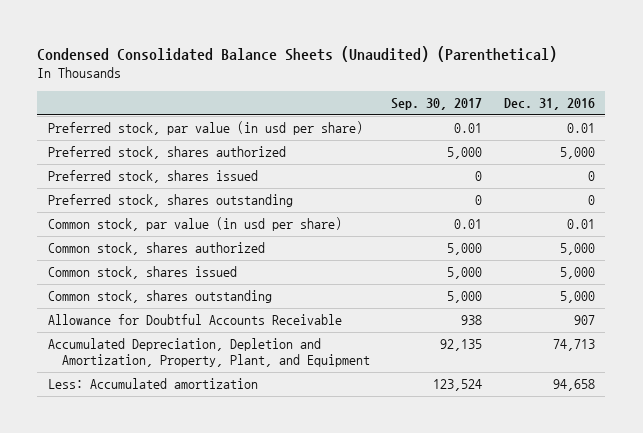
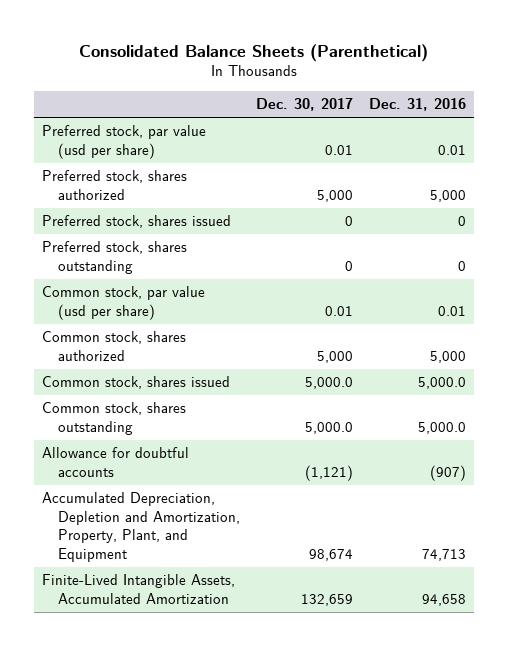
[37,45,558,62] Condensed Consolidated Balance Sheets (Unaudited) (Parenthetical) -> [79,43,429,62] Consolidated Balance Sheets (Parenthetical)
[391,98,483,111] Sep. 30, 2017 -> none
none -> [255,98,353,112] Dec. 30, 2017
[48,121,364,136] Preferred stock, par value (in usd per share) -> [42,125,207,159] Preferred stock, par value (usd per share)
[48,217,343,232] Common stock, par value (in usd per share) -> [42,286,206,320] Common stock, par value (usd per share)
[559,267,595,280] 5,000 -> [418,377,467,390] 5,000.0
[559,291,595,304] 5,000 -> [418,421,467,434] 5,000.0
[48,314,343,326] Allowance for Doubtful Accounts Receivable -> [42,447,190,477] Allowance for doubtful accounts
[573,315,595,326] 907 -> [430,464,467,481] (907)
[48,378,259,390] Less: Accumulated amortization -> [42,574,236,604] Finite-Lived Intangible Assets, Accumulated Amortization

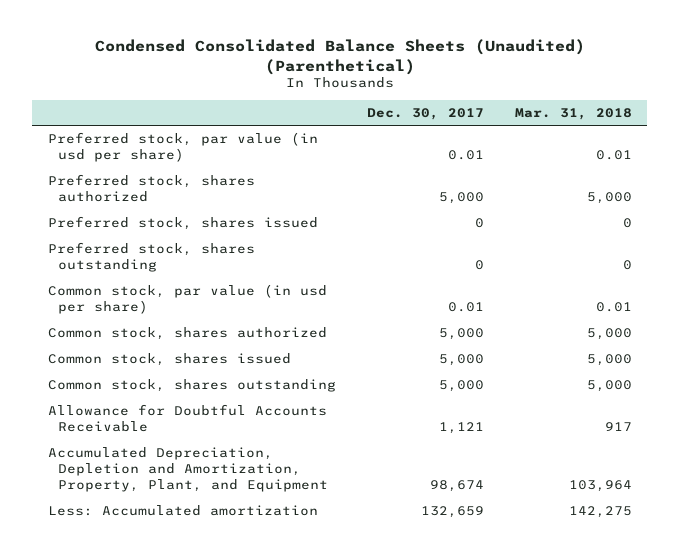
[79,43,429,62] Consolidated Balance Sheets (Parenthetical) -> [94,39,585,75] Condensed Consolidated Balance Sheets (Unaudited) (Parenthetical)
[369,98,467,112] Dec. 31, 2016 -> none
none -> [514,108,632,121] Mar. 31, 2018
[42,125,207,159] Preferred stock, par value (usd per share) -> [47,132,318,163] Preferred stock, par value (in usd per share)
[42,286,206,320] Common stock, par value (usd per share) -> [47,284,327,315] Common stock, par value (in usd per share)
[304,377,353,390] 5,000.0 -> [438,354,484,367] 5,000
[304,421,353,434] 5,000.0 -> [438,380,484,393] 5,000
[42,447,190,477] Allowance for doubtful accounts -> [47,404,327,433] Allowance for Doubtful Accounts Receivable
[304,464,353,481] (1,121) -> [438,422,484,435] 1,121
[42,574,236,604] Finite-Lived Intangible Assets, Accumulated Amortization -> [47,505,318,517] Less: Accumulated amortization

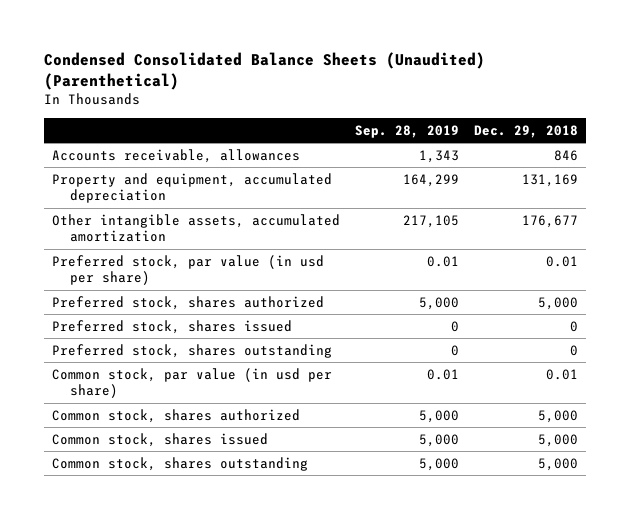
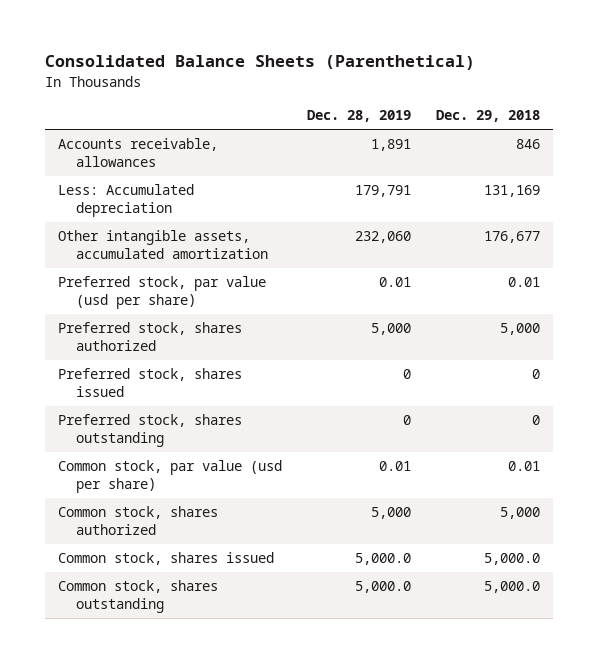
[43,51,485,90] Condensed Consolidated Balance Sheets (Unaudited) (Parenthetical) -> [45,55,476,71] Consolidated Balance Sheets (Parenthetical)
[354,124,459,138] Sep. 28, 2019 -> none
none -> [307,110,412,123] Dec. 28, 2019
[51,172,332,204] Property and equipment, accumulated depreciation -> [58,184,195,218] Less: Accumulated depreciation
[51,254,324,286] Preferred stock, par value (in usd per share) -> [58,276,267,310] Preferred stock, par value (usd per share)
[51,367,332,399] Common stock, par value (in usd per share) -> [58,460,283,494] Common stock, par value (usd per share)
[538,433,579,447] 5,000 -> [484,553,541,566] 5,000.0
[538,457,579,471] 5,000 -> [484,581,541,594] 5,000.0

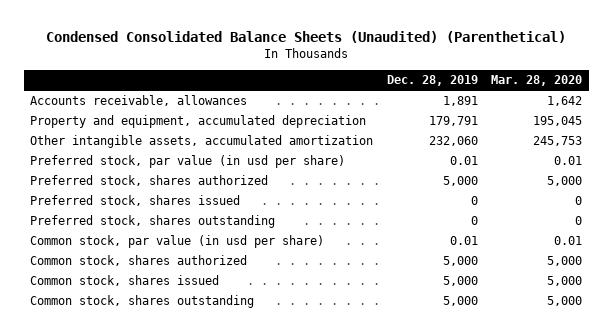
[45,55,476,71] Consolidated Balance Sheets (Parenthetical) -> [46,31,567,44] Condensed Consolidated Balance Sheets (Unaudited) (Parenthetical)
[436,110,541,123] Dec. 29, 2018 -> none
none -> [491,75,583,87] Mar. 28, 2020
[58,184,195,218] Less: Accumulated depreciation -> [30,115,367,129] Property and equipment, accumulated depreciation
[58,276,267,310] Preferred stock, par value (usd per share) -> [30,155,346,169] Preferred stock, par value (in usd per share)
[58,460,283,494] Common stock, par value (usd per share) -> [30,235,325,249] Common stock, par value (in usd per share)
[355,553,412,566] 5,000.0 -> [442,276,478,287] 5,000
[355,581,412,594] 5,000.0 -> [442,296,478,307] 5,000

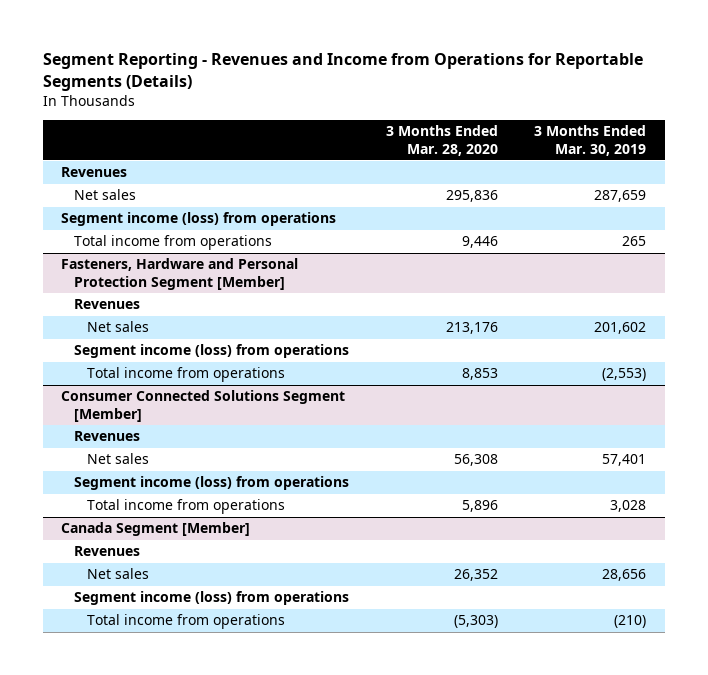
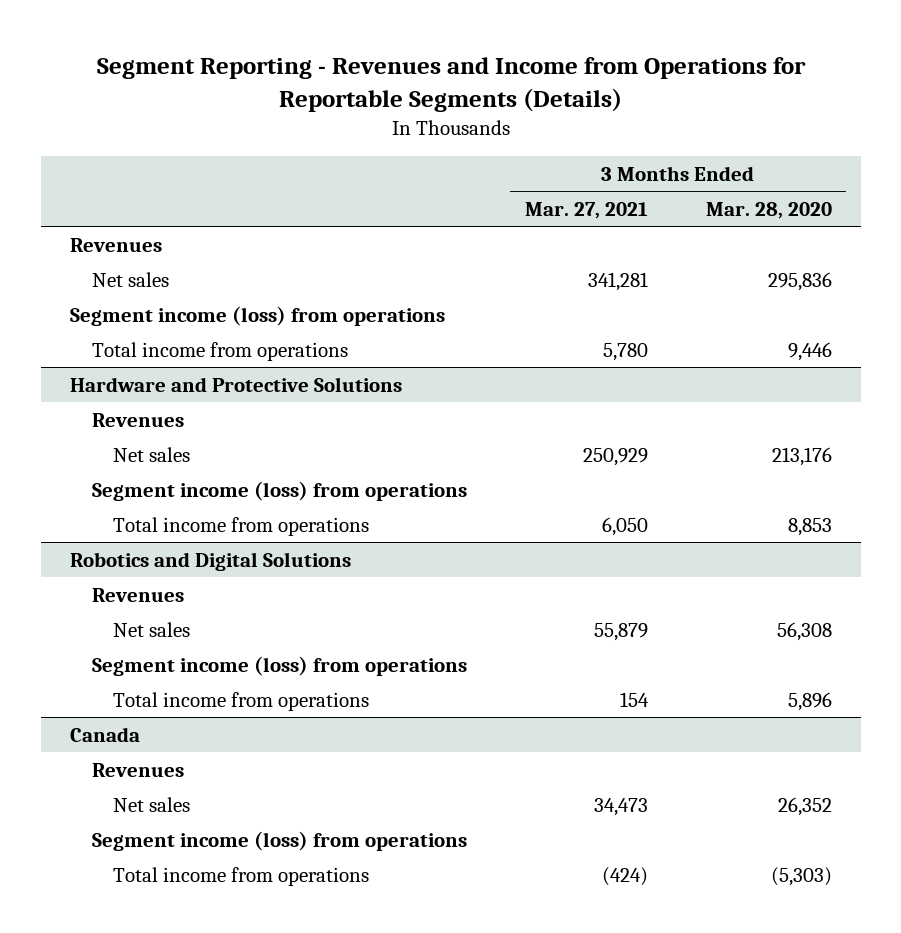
[534,125,647,156] 3 Months Ended Mar. 30, 2019 -> none
none -> [524,202,648,220] Mar. 27, 2021
[61,258,299,290] Fasteners, Hardware and Personal Protection Segment [Member] -> [69,376,402,392] Hardware and Protective Solutions
[61,390,346,422] Consumer Connected Solutions Segment [Member] -> [69,551,351,571] Robotics and Digital Solutions
[61,522,251,537] Canada Segment [Member] -> [69,726,140,742] Canada

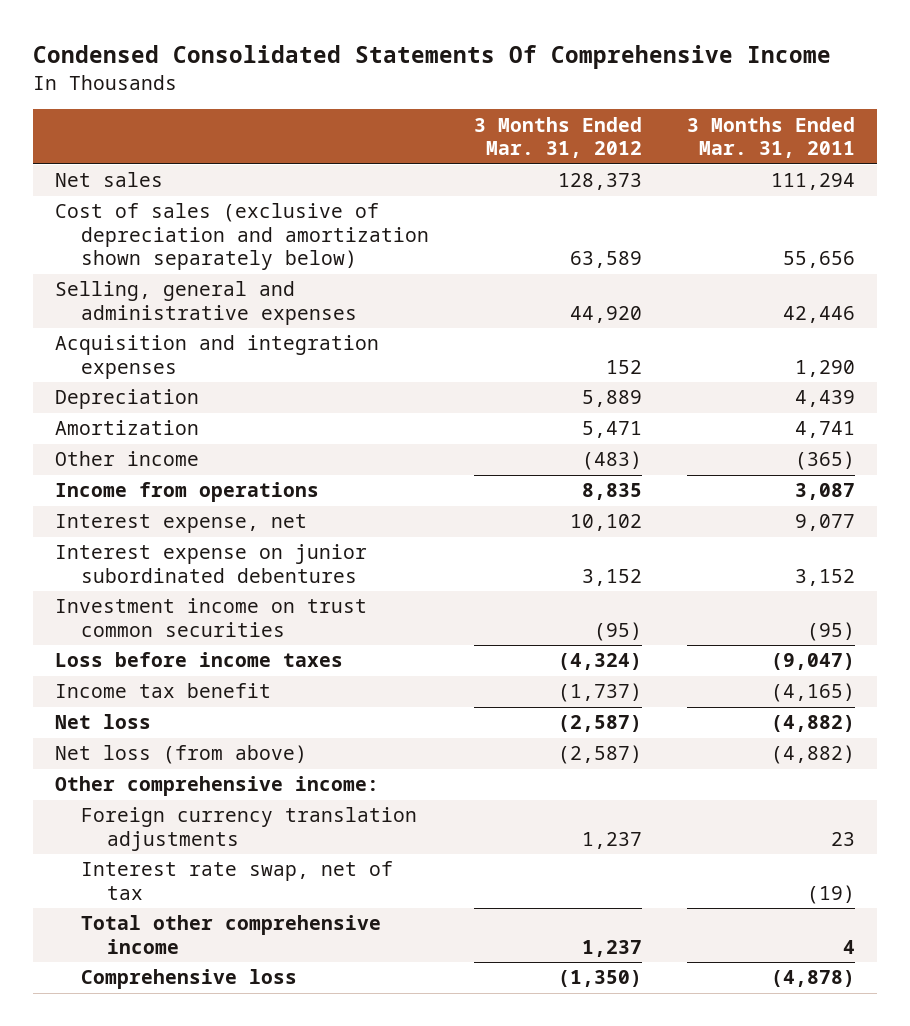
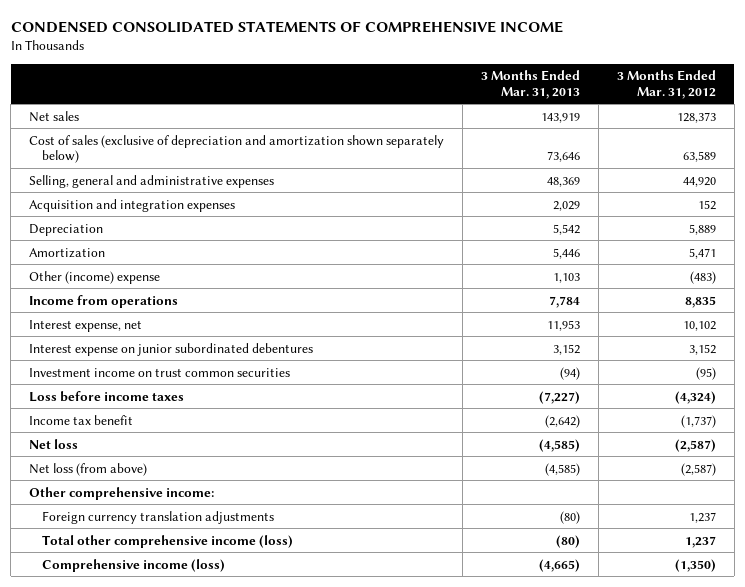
[32,45,831,70] Condensed Consolidated Statements Of Comprehensive Income -> [10,20,563,33] CONDENSED CONSOLIDATED STATEMENTS OF COMPREHENSIVE INCOME
[686,116,855,159] 3 Months Ended Mar. 31, 2011 -> none
none -> [481,70,581,99] 3 Months Ended Mar. 31, 2013
[55,451,200,467] Other income -> [29,270,161,284] Other (income) expense
[80,861,393,900] Interest rate swap, net of tax -> none
[80,915,381,954] Total other comprehensive income -> [41,534,293,548] Total other comprehensive income (loss)
[80,969,297,990] Comprehensive loss -> [41,558,225,572] Comprehensive income (loss)

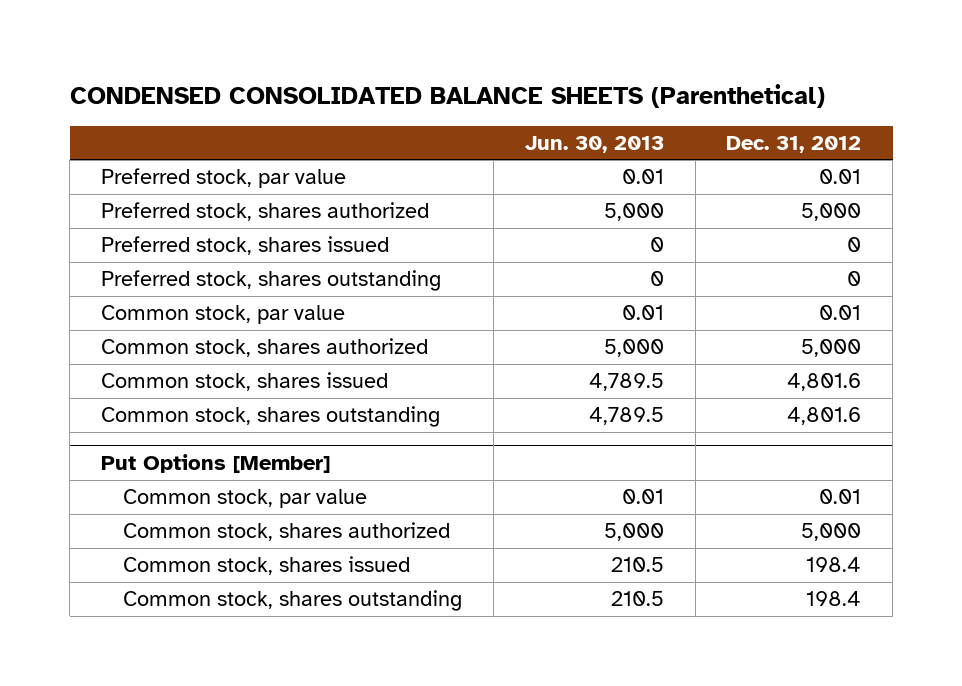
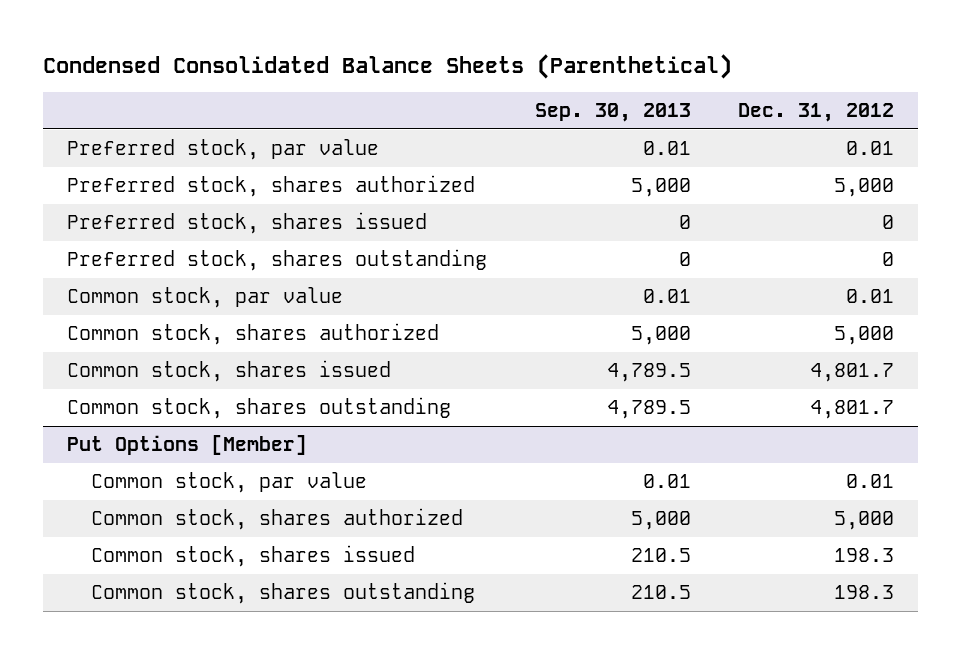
[69,83,825,108] CONDENSED CONSOLIDATED BALANCE SHEETS (Parenthetical) -> [43,53,733,79] Condensed Consolidated Balance Sheets (Parenthetical)
[524,135,664,153] Jun. 30, 2013 -> none
none -> [534,103,691,123] Sep. 30, 2013
[787,373,862,392] 4,801.6 -> [810,363,895,383] 4,801.7
[787,407,862,426] 4,801.6 -> [810,400,895,420] 4,801.7
[806,557,862,573] 198.4 -> [834,548,895,563] 198.3
[806,591,862,607] 198.4 -> [834,585,895,600] 198.3

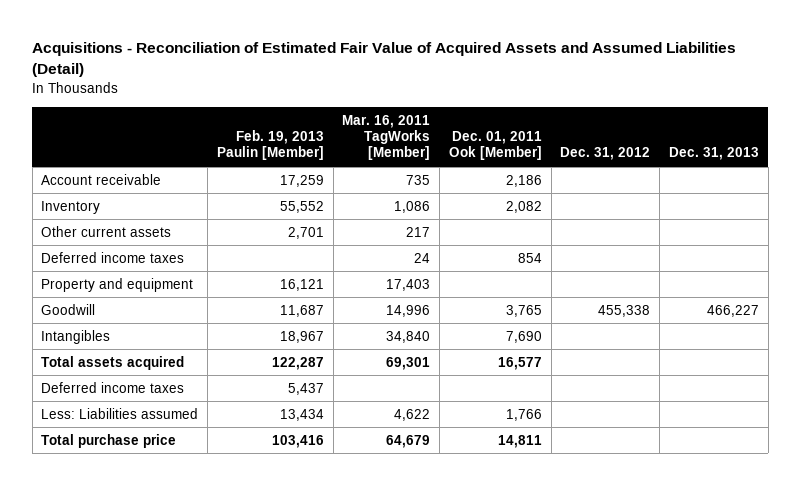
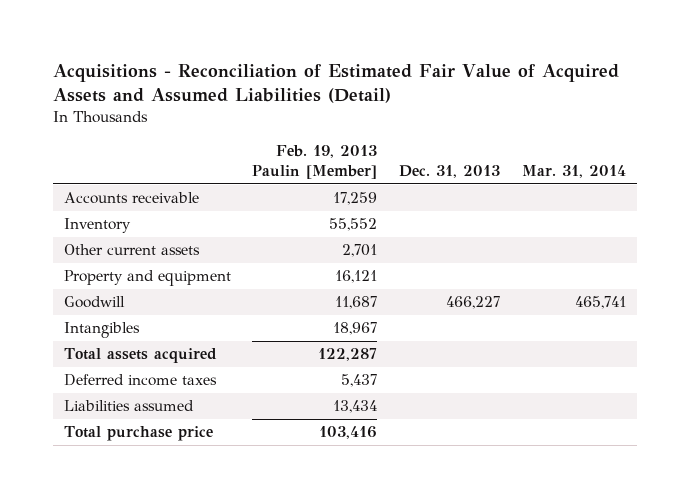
[342,114,431,161] Mar. 16, 2011 TagWorks [Member] -> none
[448,131,542,161] Dec. 01, 2011 Ook [Member] -> none
[560,147,651,161] Dec. 31, 2012 -> none
none -> [522,164,627,178] Mar. 31, 2014
[41,173,162,185] Account receivable -> [63,192,199,205] Accounts receivable
[41,251,185,263] Deferred income taxes -> none
[41,407,199,419] Less: Liabilities assumed -> [63,400,194,412] Liabilities assumed

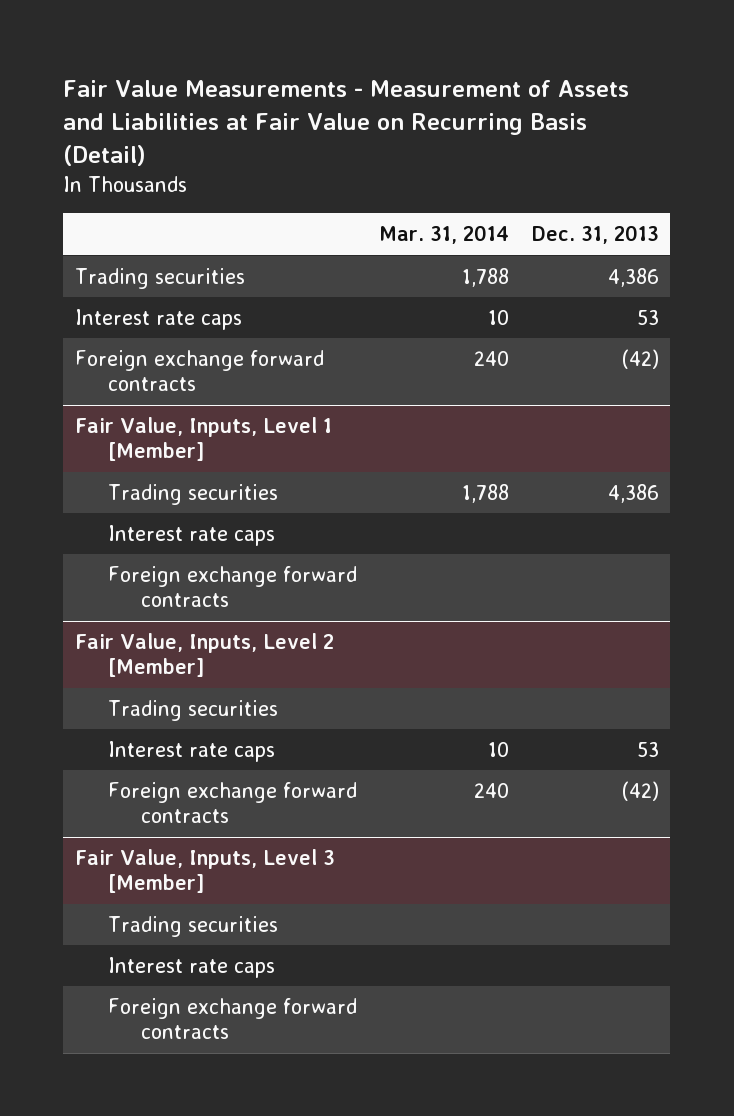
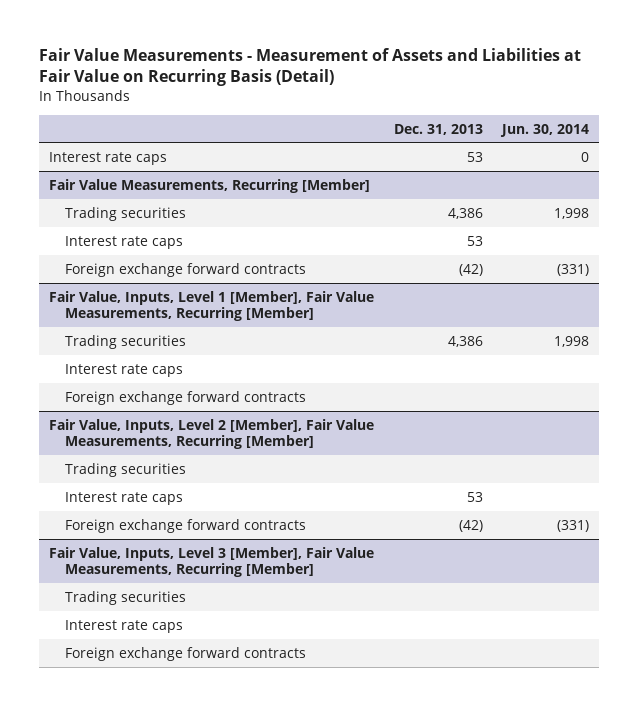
[379,225,510,245] Mar. 31, 2014 -> none
none -> [500,123,590,137] Jun. 30, 2014
none -> [49,151,168,165] Interest rate caps
none -> [49,178,371,193] Fair Value Measurements, Recurring [Member]
[74,416,332,462] Fair Value, Inputs, Level 1 [Member] -> [49,290,375,322] Fair Value, Inputs, Level 1 [Member], Fair Value Measurements, Recurring [Member]
[74,632,334,678] Fair Value, Inputs, Level 2 [Member] -> [49,418,375,450] Fair Value, Inputs, Level 2 [Member], Fair Value Measurements, Recurring [Member]
[74,848,335,894] Fair Value, Inputs, Level 3 [Member] -> [49,546,375,578] Fair Value, Inputs, Level 3 [Member], Fair Value Measurements, Recurring [Member]

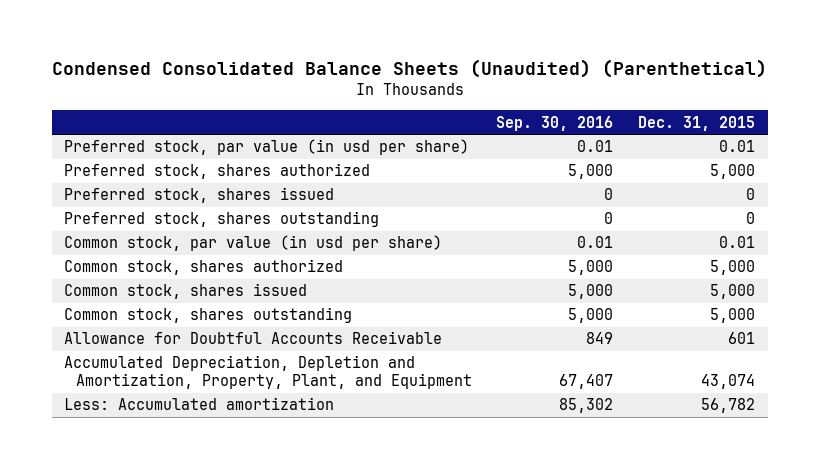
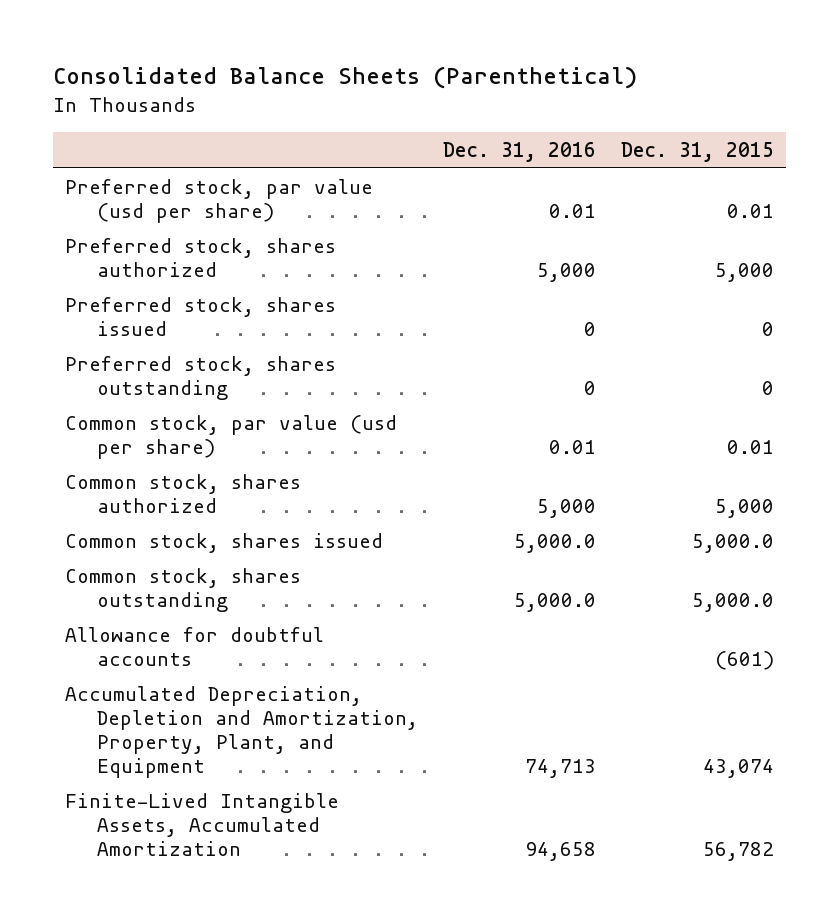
[51,58,767,78] Condensed Consolidated Balance Sheets (Unaudited) (Parenthetical) -> [52,66,637,90] Consolidated Balance Sheets (Parenthetical)
[496,115,614,131] Sep. 30, 2016 -> none
none -> [442,142,596,163] Dec. 31, 2016
[63,139,469,156] Preferred stock, par value (in usd per share) -> [65,178,374,223] Preferred stock, par value (usd per share)
[63,235,442,252] Common stock, par value (in usd per share) -> [65,414,398,459] Common stock, par value (usd per share)
[710,284,756,300] 5,000 -> [691,533,774,553] 5,000.0
[710,308,756,324] 5,000 -> [691,592,774,612] 5,000.0
[63,331,442,345] Allowance for Doubtful Accounts Receivable -> [65,626,325,666] Allowance for doubtful accounts
[728,332,756,345] 601 -> [714,650,774,670] (601)
[63,397,334,411] Less: Accumulated amortization -> [65,792,340,856] Finite-Lived Intangible Assets, Accumulated Amortization

